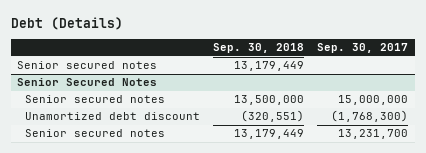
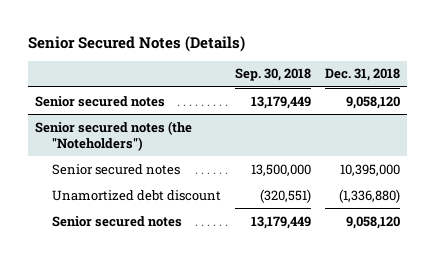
[10,16,123,30] Debt (Details) -> [28,36,246,53] Senior Secured Notes (Details)
[317,43,409,54] Sep. 30, 2017 -> none
none -> [325,68,401,82] Dec. 31, 2018
[17,78,158,87] Senior Secured Notes -> [35,120,193,151] Senior secured notes (the "Noteholders")

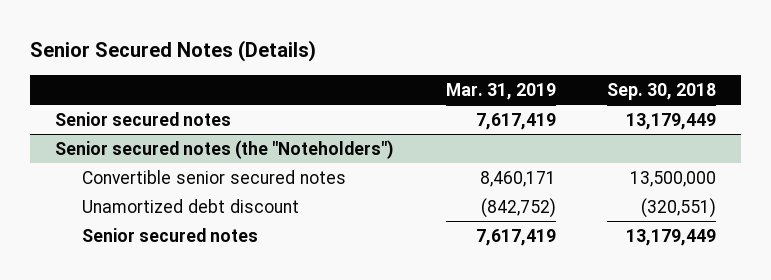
[325,68,401,82] Dec. 31, 2018 -> none
none -> [445,82,556,100] Mar. 31, 2019
[52,163,181,175] Senior secured notes -> [81,169,346,184] Convertible senior secured notes

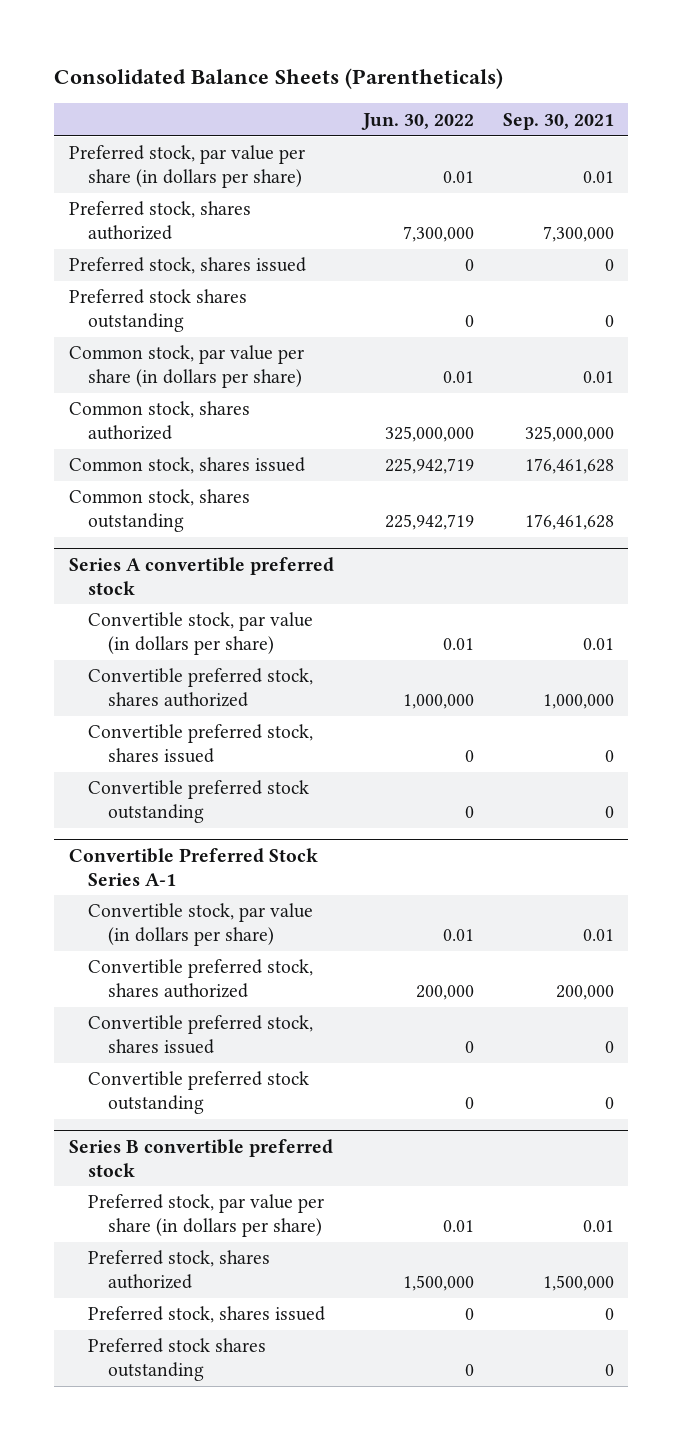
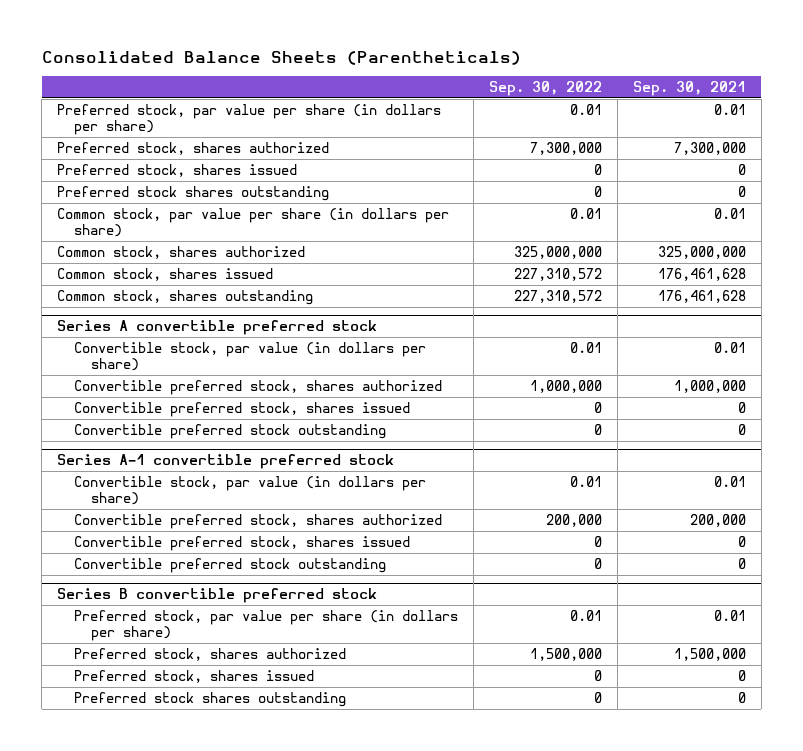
[360,112,474,130] Jun. 30, 2022 -> none
none -> [488,81,602,97] Sep. 30, 2022
[68,848,318,886] Convertible Preferred Stock Series A-1 -> [57,454,395,470] Series A-1 convertible preferred stock

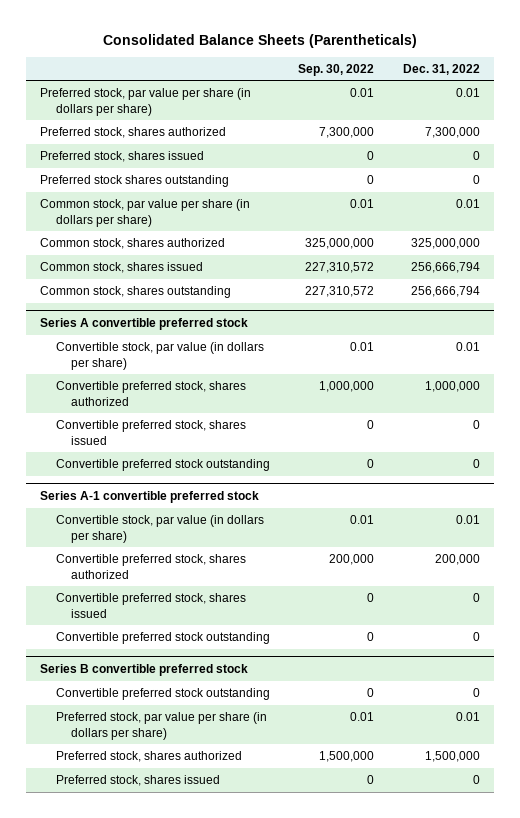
[632,81,746,97] Sep. 30, 2021 -> none
none -> [402,63,480,75] Dec. 31, 2022
none -> [55,688,270,701] Convertible preferred stock outstanding
[74,691,347,707] Preferred stock shares outstanding -> none

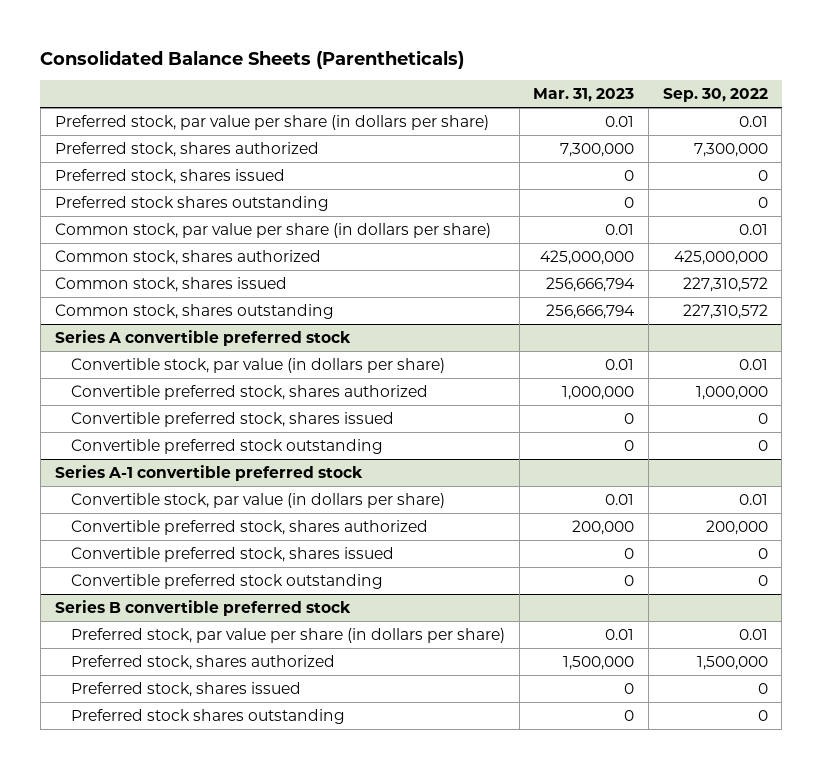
[402,63,480,75] Dec. 31, 2022 -> none
none -> [533,88,635,103] Mar. 31, 2023
[305,238,375,250] 325,000,000 -> [673,249,768,265] 425,000,000
[55,688,270,701] Convertible preferred stock outstanding -> none
none -> [71,708,346,724] Preferred stock shares outstanding

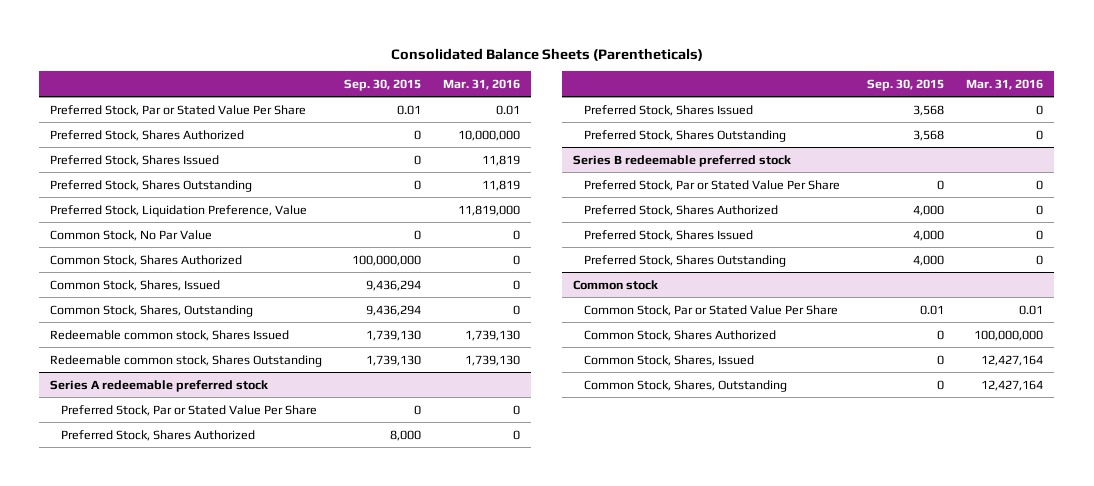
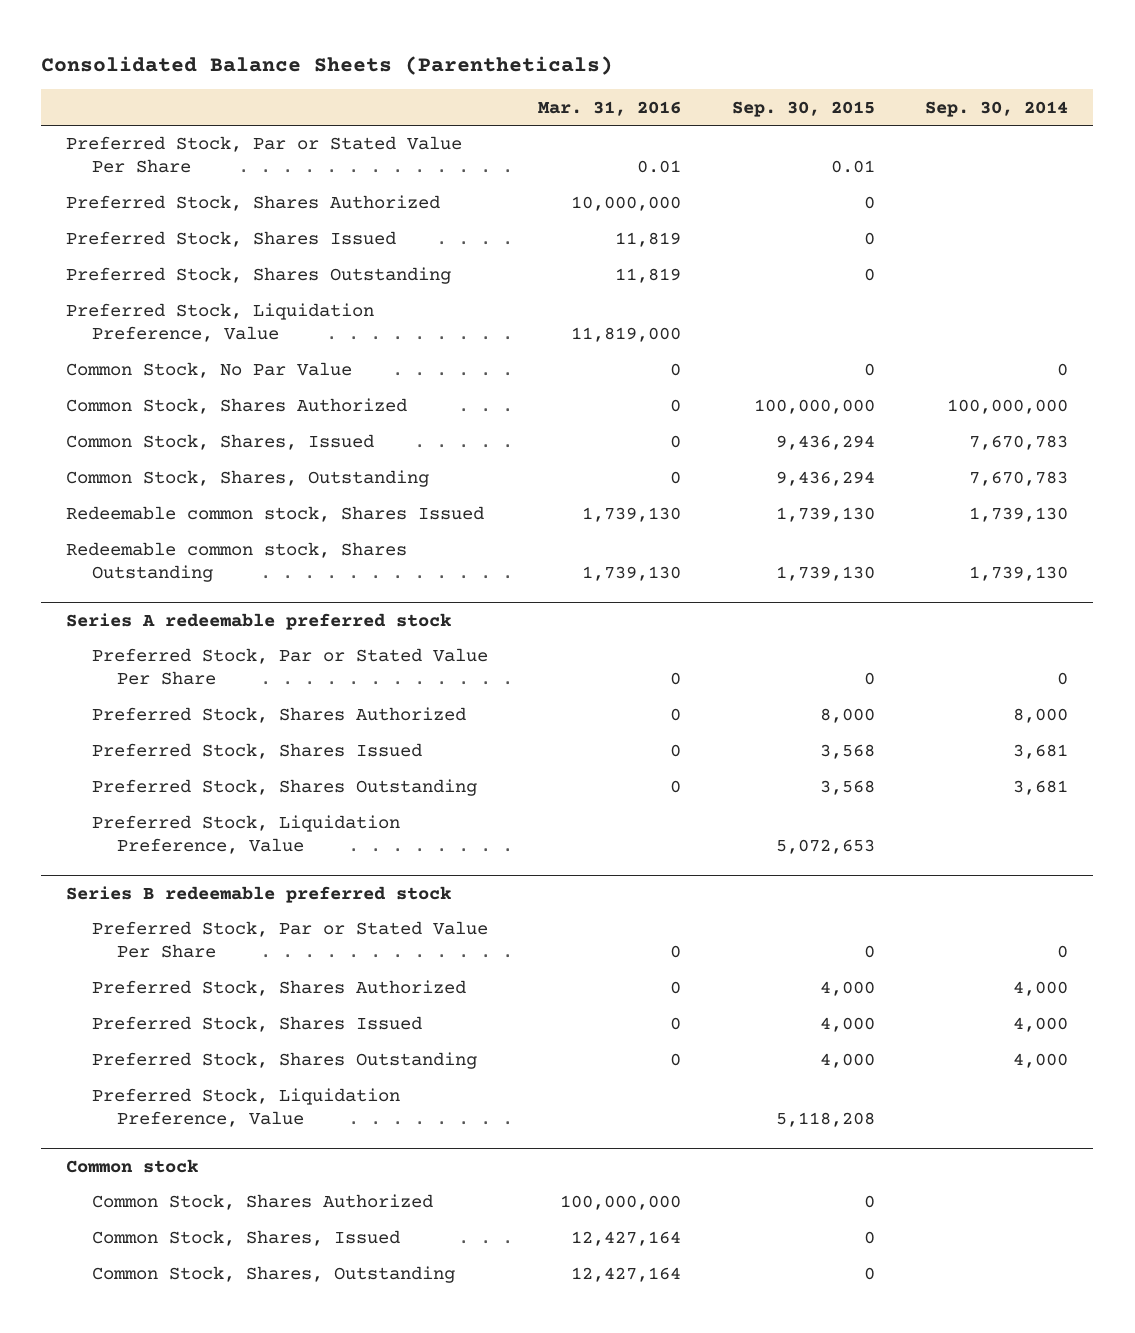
none -> [925,100,1069,117] Sep. 30, 2014
none -> [91,815,400,855] Preferred Stock, Liquidation Preference, Value
none -> [91,1088,400,1128] Preferred Stock, Liquidation Preference, Value
[583,304,838,316] Common Stock, Par or Stated Value Per Share -> none

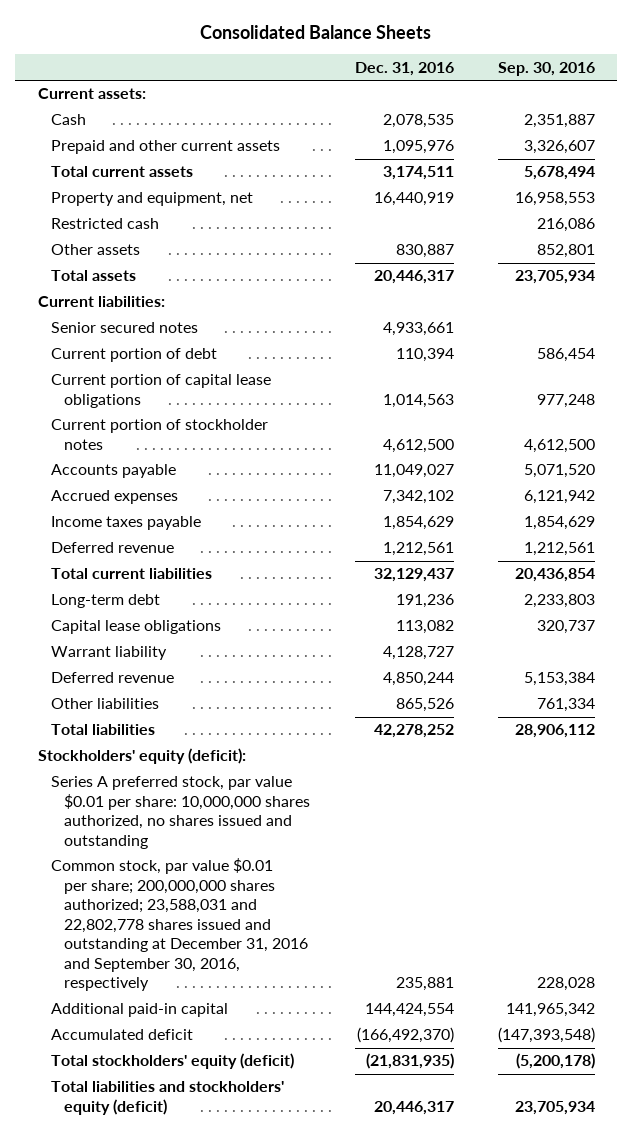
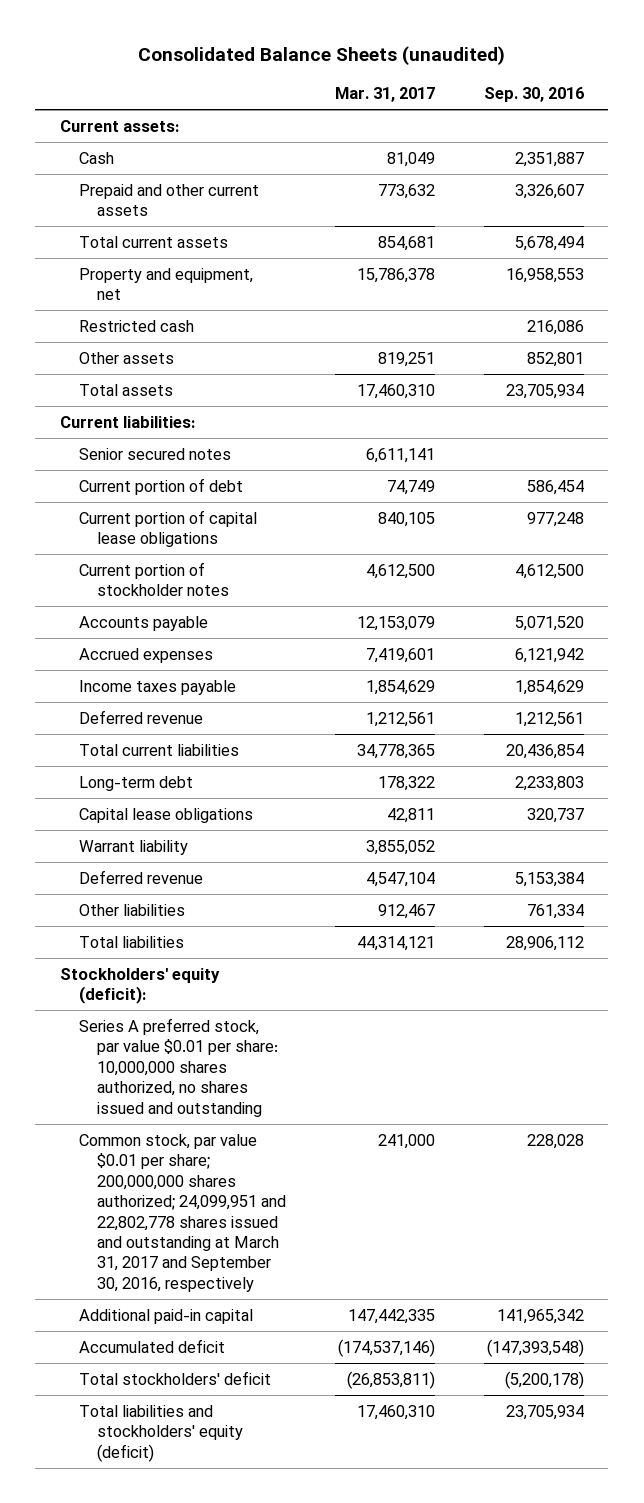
[200,25,432,40] Consolidated Balance Sheets -> [137,46,505,66] Consolidated Balance Sheets (unaudited)
[354,61,454,76] Dec. 31, 2016 -> none
none -> [335,87,436,103] Mar. 31, 2017
[50,858,309,992] Common stock, par value $0.01 per share; 200,000,000 shares authorized; 23,588,031 and 22,802,778 shares issued and outstanding at December 31, 2016 and September 30, 2016, respectively -> [78,1133,287,1292] Common stock, par value $0.01 per share; 200,000,000 shares authorized; 24,099,951 and 22,802,778 shares issued and outstanding at March 31, 2017 and September 30, 2016, respectively
[50,1053,294,1070] Total stockholders' equity (deficit) -> [78,1370,271,1385] Total stockholders' deficit

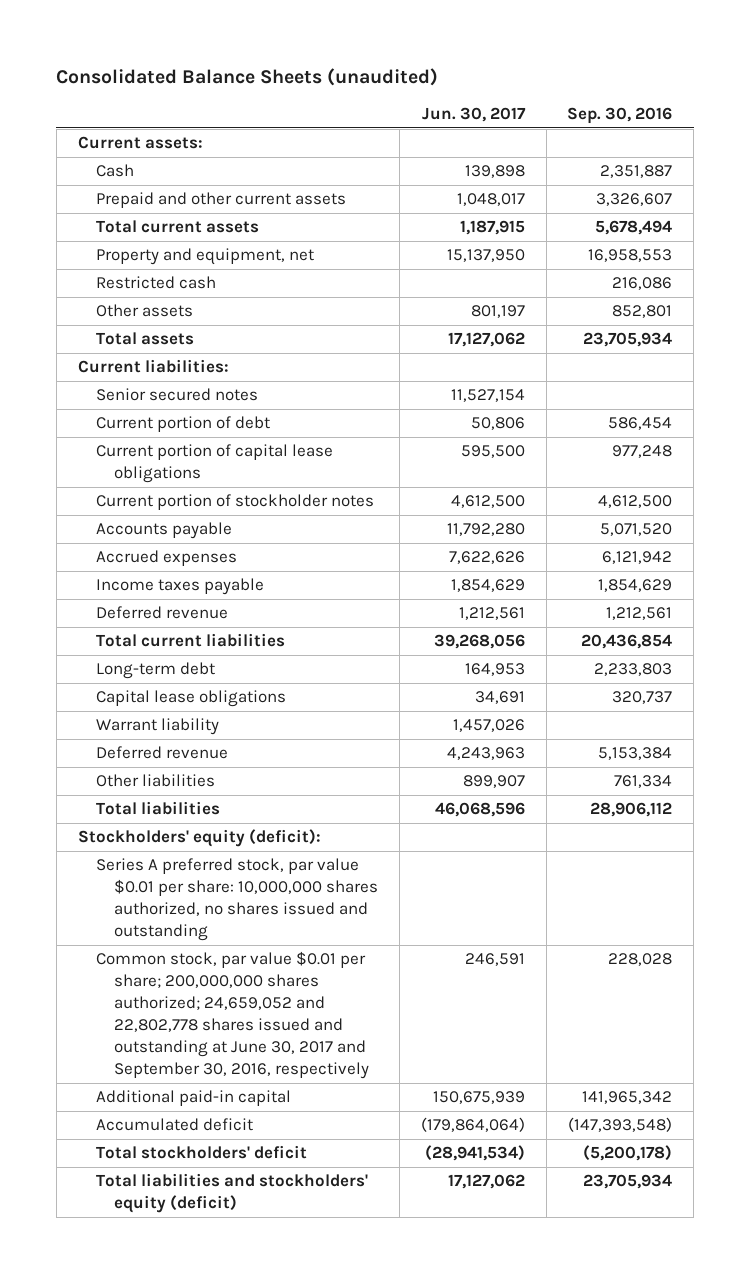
[335,87,436,103] Mar. 31, 2017 -> none
none -> [421,107,526,123] Jun. 30, 2017
[78,1133,287,1292] Common stock, par value $0.01 per share; 200,000,000 shares authorized; 24,099,951 and 22,802,778 shares issued and outstanding at March 31, 2017 and September 30, 2016, respectively -> [95,951,370,1080] Common stock, par value $0.01 per share; 200,000,000 shares authorized; 24,659,052 and 22,802,778 shares issued and outstanding at June 30, 2017 and September 30, 2016, respectively

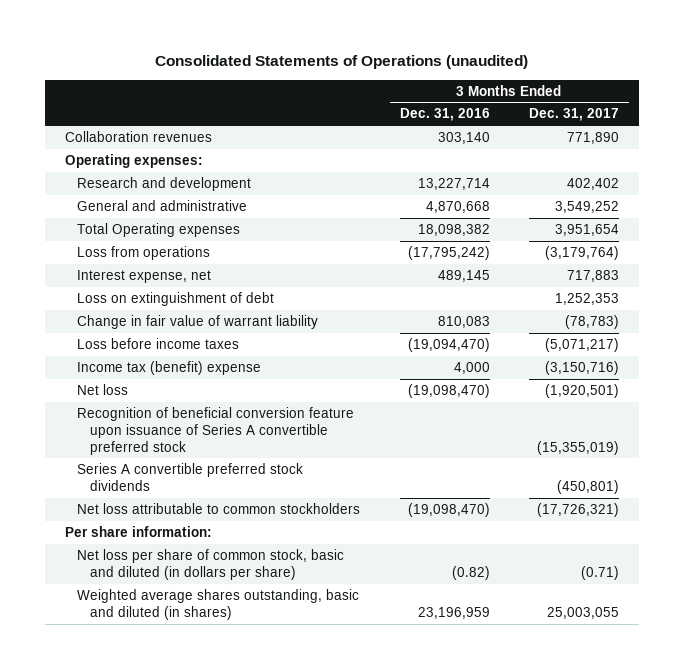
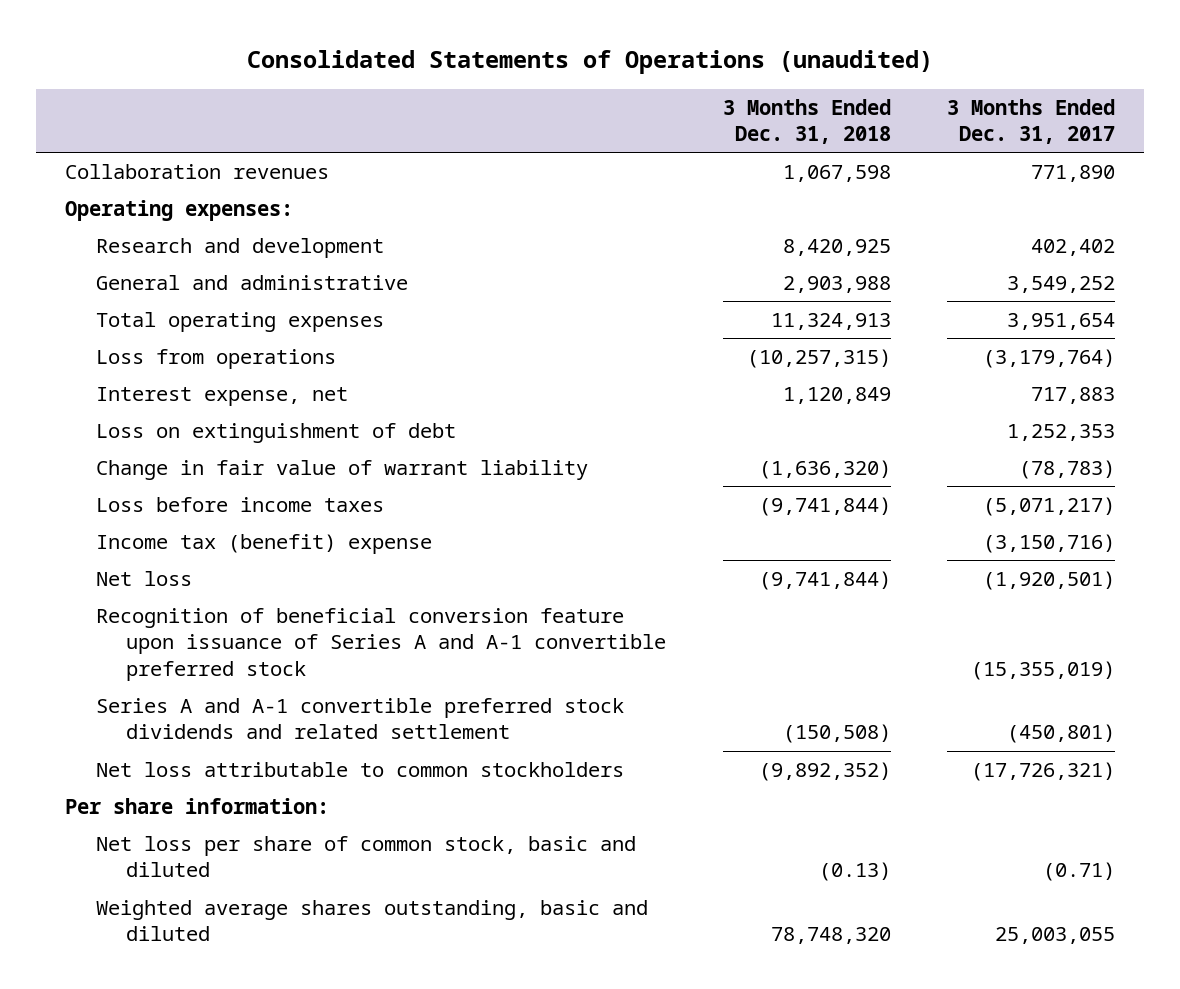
[399,108,490,122] Dec. 31, 2016 -> none
none -> [722,98,891,145] 3 Months Ended Dec. 31, 2018
[77,223,241,238] Total Operating expenses -> [95,312,384,333] Total operating expenses
[77,407,355,455] Recognition of beneficial conversion feature upon issuance of Series A convertible preferred stock -> [95,608,667,681] Recognition of beneficial conversion feature upon issuance of Series A and A-1 convertible preferred stock
[77,463,304,491] Series A convertible preferred stock dividends -> [95,698,624,740] Series A and A-1 convertible preferred stock dividends and related settlement
[77,549,345,580] Net loss per share of common stock, basic and diluted (in dollars per share) -> [95,836,636,878] Net loss per share of common stock, basic and diluted
[77,589,360,620] Weighted average shares outstanding, basic and diluted (in shares) -> [95,900,648,942] Weighted average shares outstanding, basic and diluted

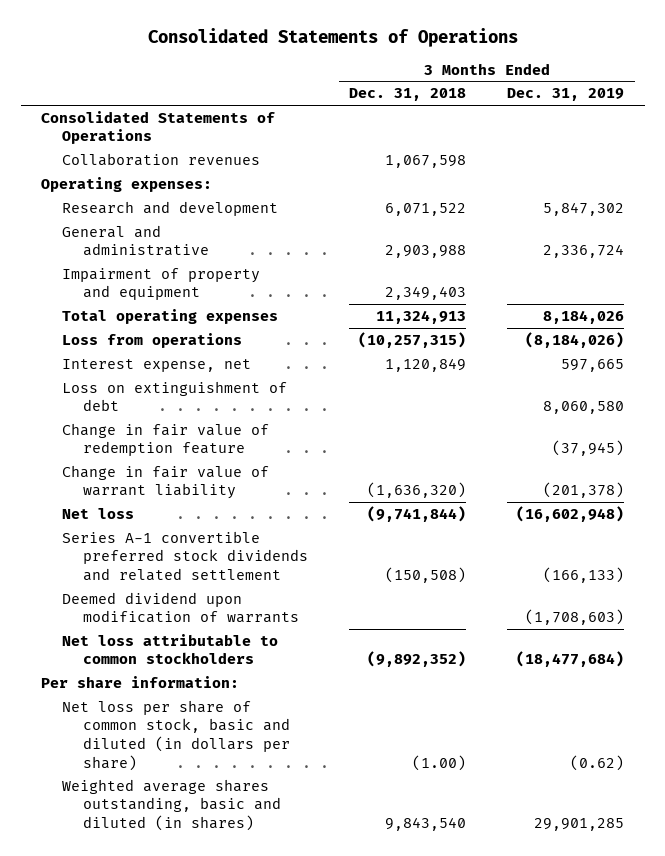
[247,50,934,75] Consolidated Statements of Operations (unaudited) -> [147,28,518,48] Consolidated Statements of Operations
[947,98,1116,145] 3 Months Ended Dec. 31, 2017 -> none
none -> [507,88,625,102] Dec. 31, 2019
none -> [41,110,276,145] Consolidated Statements of Operations
[782,239,891,257] 8,420,925 -> [385,202,467,216] 6,071,522
none -> [62,267,261,301] Impairment of property and equipment
none -> [62,422,270,457] Change in fair value of redemption feature
[95,497,384,513] Loss before income taxes -> none
[95,534,432,555] Income tax (benefit) expense -> none
[95,608,667,681] Recognition of beneficial conversion feature upon issuance of Series A and A-1 convertible preferred stock -> none
[95,698,624,740] Series A and A-1 convertible preferred stock dividends and related settlement -> [62,530,309,582] Series A-1 convertible preferred stock dividends and related settlement
none -> [62,591,300,624] Deemed dividend upon modification of warrants
[95,836,636,878] Net loss per share of common stock, basic and diluted -> [62,699,291,771] Net loss per share of common stock, basic and diluted (in dollars per share)
[818,862,891,882] (0.13) -> [412,754,467,771] (1.00)
[95,900,648,942] Weighted average shares outstanding, basic and diluted -> [62,778,282,832] Weighted average shares outstanding, basic and diluted (in shares)
[770,927,891,945] 78,748,320 -> [385,817,467,832] 9,843,540

